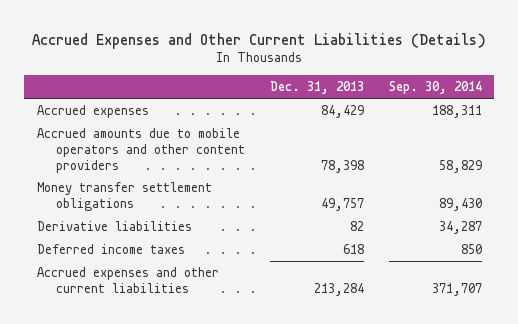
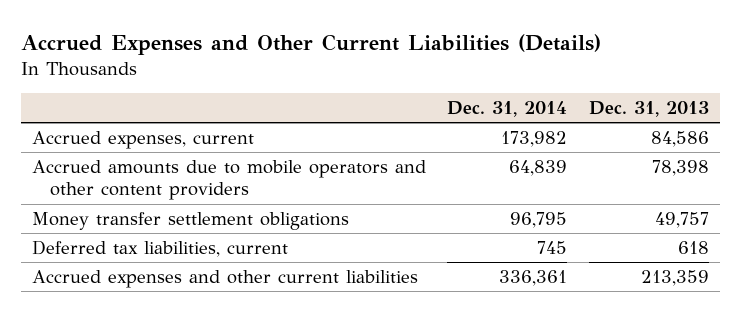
[388,81,482,95] Sep. 30, 2014 -> none
none -> [447,101,568,118] Dec. 31, 2014
[36,104,149,118] Accrued expenses -> [31,131,254,150] Accrued expenses, current
[320,104,364,118] 84,429 -> [650,131,709,148] 84,586
[36,220,192,231] Derivative liabilities -> none
[36,243,185,254] Deferred income taxes -> [31,240,288,258] Deferred tax liabilities, current
[313,282,364,296] 213,284 -> [640,270,709,287] 213,359

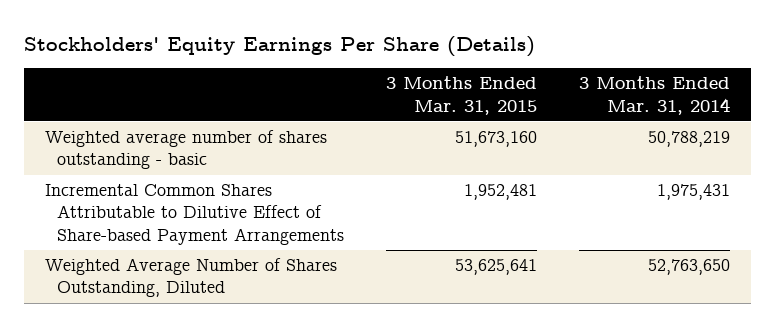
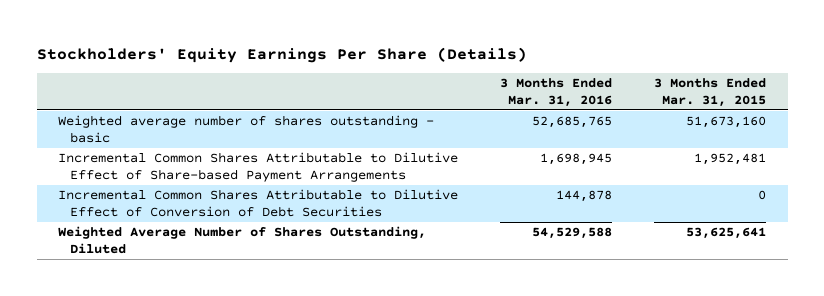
[579,76,731,115] 3 Months Ended Mar. 31, 2014 -> none
none -> [500,78,613,107] 3 Months Ended Mar. 31, 2016
none -> [57,189,458,217] Incremental Common Shares Attributable to Dilutive Effect of Conversion of Debt Securities

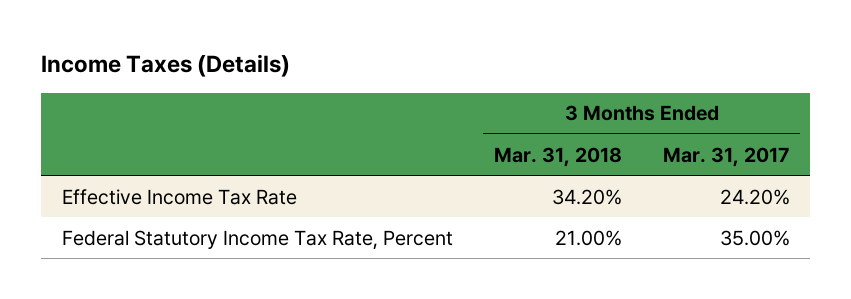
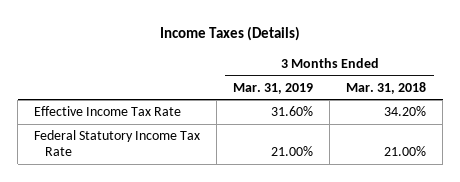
[662,146,790,167] Mar. 31, 2017 -> none
none -> [233,82,314,94] Mar. 31, 2019
[61,229,453,250] Federal Statutory Income Tax Rate, Percent -> [34,130,201,156] Federal Statutory Income Tax Rate

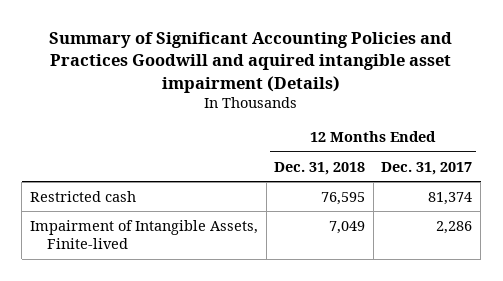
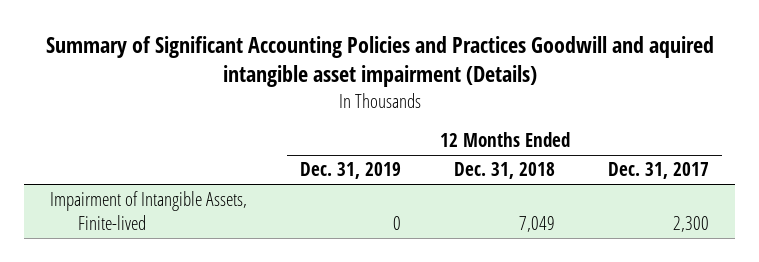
none -> [300,162,402,180] Dec. 31, 2019
[30,190,137,202] Restricted cash -> none
[436,220,473,234] 2,286 -> [672,215,709,232] 2,300

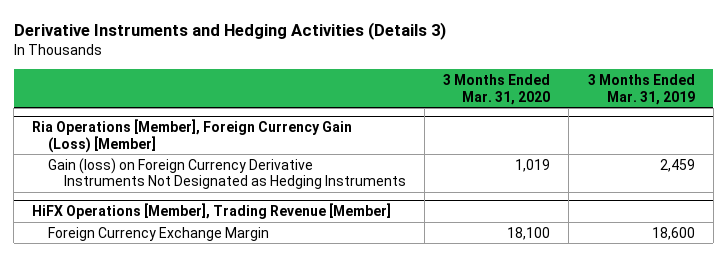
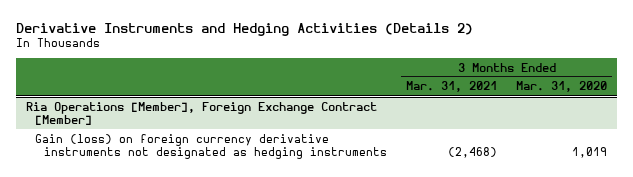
[13,21,446,40] Derivative Instruments and Hedging Activities (Details 3) -> [15,22,473,36] Derivative Instruments and Hedging Activities (Details 2)
[587,73,695,105] 3 Months Ended Mar. 31, 2019 -> none
none -> [405,81,497,93] Mar. 31, 2021
[32,119,353,153] Ria Operations [Member], Foreign Currency Gain (Loss) [Member] -> none
[32,203,392,220] HiFX Operations [Member], Trading Revenue [Member] -> none
[47,226,269,241] Foreign Currency Exchange Margin -> none
none -> [25,101,377,125] Ria Operations [Member], Foreign Exchange Contract [Member]
[47,157,406,190] Gain (loss) on Foreign Currency Derivative Instruments Not Designated as Hedging Instruments -> [34,133,387,159] Gain (loss) on foreign currency derivative instruments not designated as hedging instruments

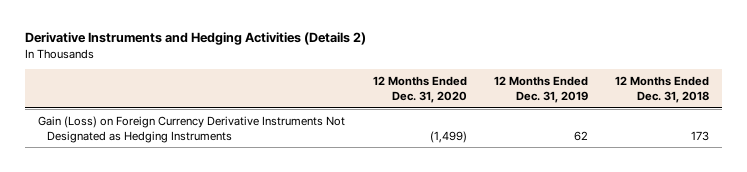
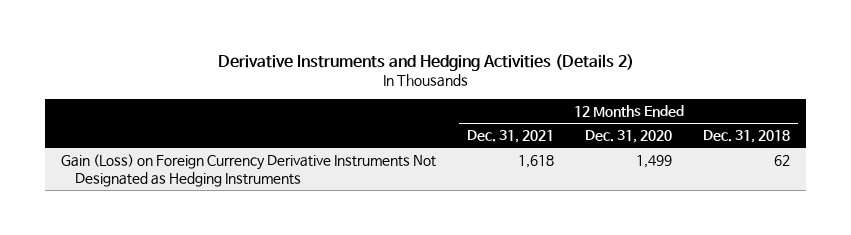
[493,75,588,103] 12 Months Ended Dec. 31, 2019 -> none
none -> [466,130,554,144] Dec. 31, 2021
[429,130,467,143] (1,499) -> [636,155,673,169] 1,499
[690,130,709,141] 173 -> [774,155,791,167] 62

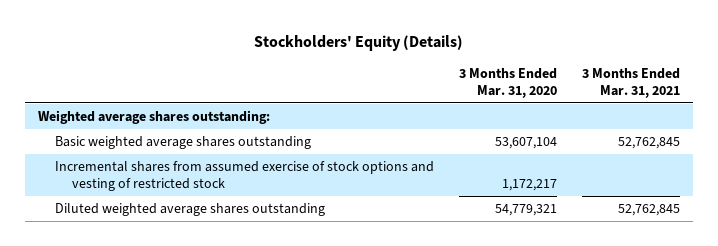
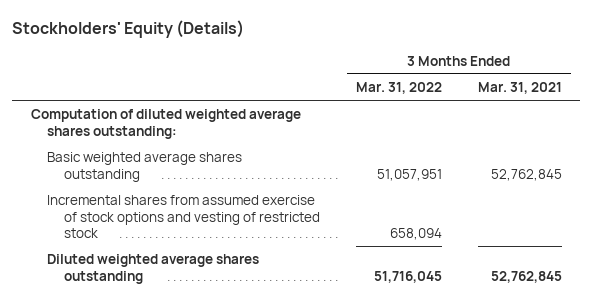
[458,68,557,98] 3 Months Ended Mar. 31, 2020 -> none
none -> [355,82,442,95] Mar. 31, 2022
[37,110,270,125] Weighted average shares outstanding: -> [30,109,301,139] Computation of diluted weighted average shares outstanding:

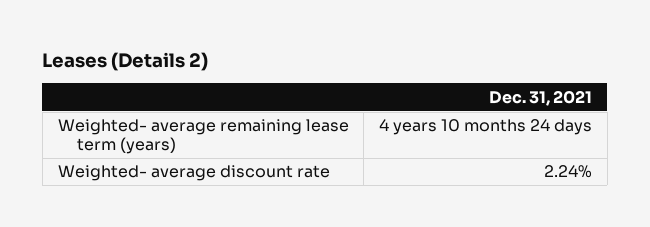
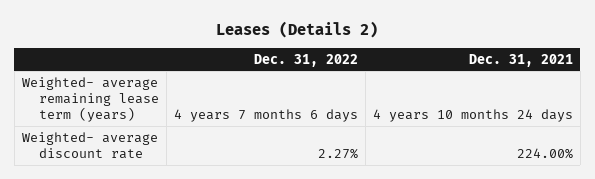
none -> [253,53,358,67] Dec. 31, 2022
[543,165,592,179] 2.24% -> [516,147,573,159] 224.00%

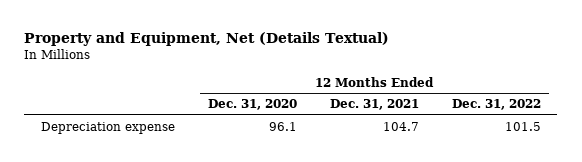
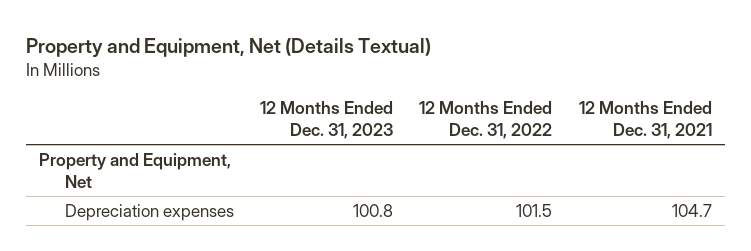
[207,99,297,111] Dec. 31, 2020 -> none
none -> [260,100,394,139] 12 Months Ended Dec. 31, 2023
none -> [39,152,232,188] Property and Equipment, Net
[40,122,175,135] Depreciation expense -> [64,203,234,221] Depreciation expenses

